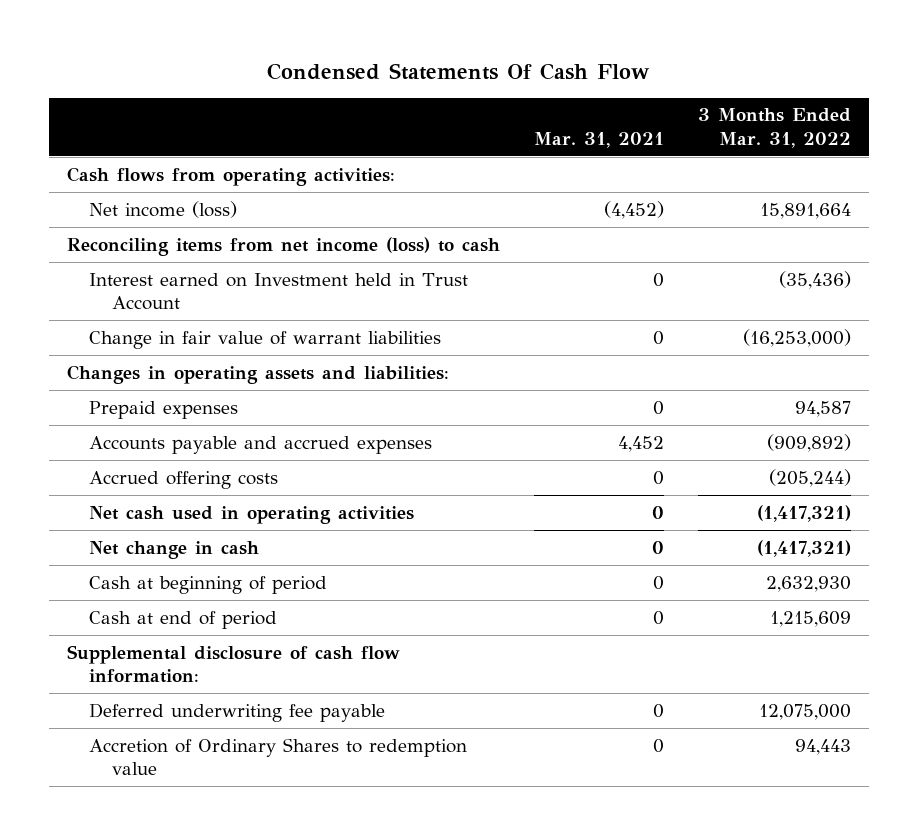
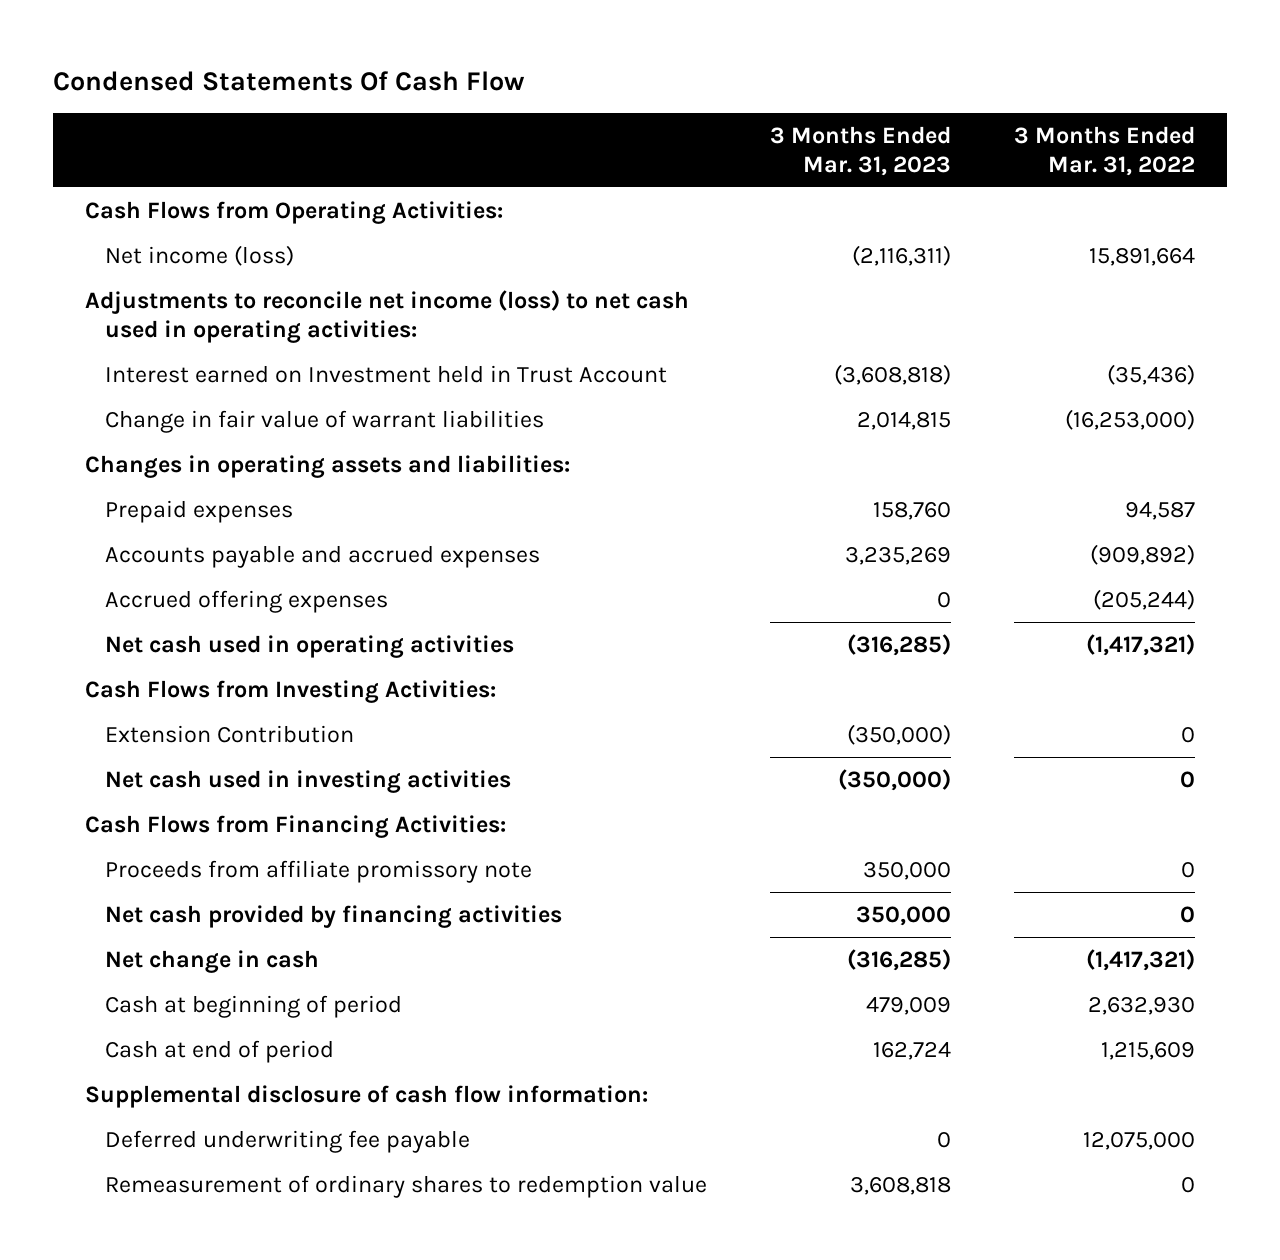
[533,132,664,149] Mar. 31, 2021 -> none
none -> [770,125,952,177] 3 Months Ended Mar. 31, 2023
[66,166,395,186] Cash flows from operating activities: -> [84,200,503,224] Cash Flows from Operating Activities:
[66,236,500,256] Reconciling items from net income (loss) to cash -> [84,289,689,344] Adjustments to reconcile net income (loss) to net cash used in operating activities:
[89,470,279,489] Accrued offering costs -> [104,589,388,613] Accrued offering expenses
none -> [84,679,496,703] Cash Flows from Investing Activities:
none -> [104,724,354,743] Extension Contribution
none -> [104,769,511,793] Net cash used in investing activities
none -> [84,814,506,838] Cash Flows from Financing Activities:
none -> [104,859,532,883] Proceeds from affiliate promissory note
none -> [104,904,562,928] Net cash provided by financing activities
[89,737,468,776] Accretion of Ordinary Shares to redemption value -> [104,1174,707,1198] Remeasurement of ordinary shares to redemption value
[795,738,852,755] 94,443 -> [1181,1176,1196,1193] 0

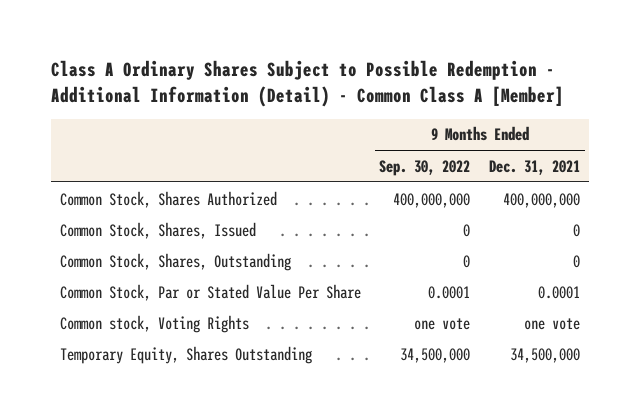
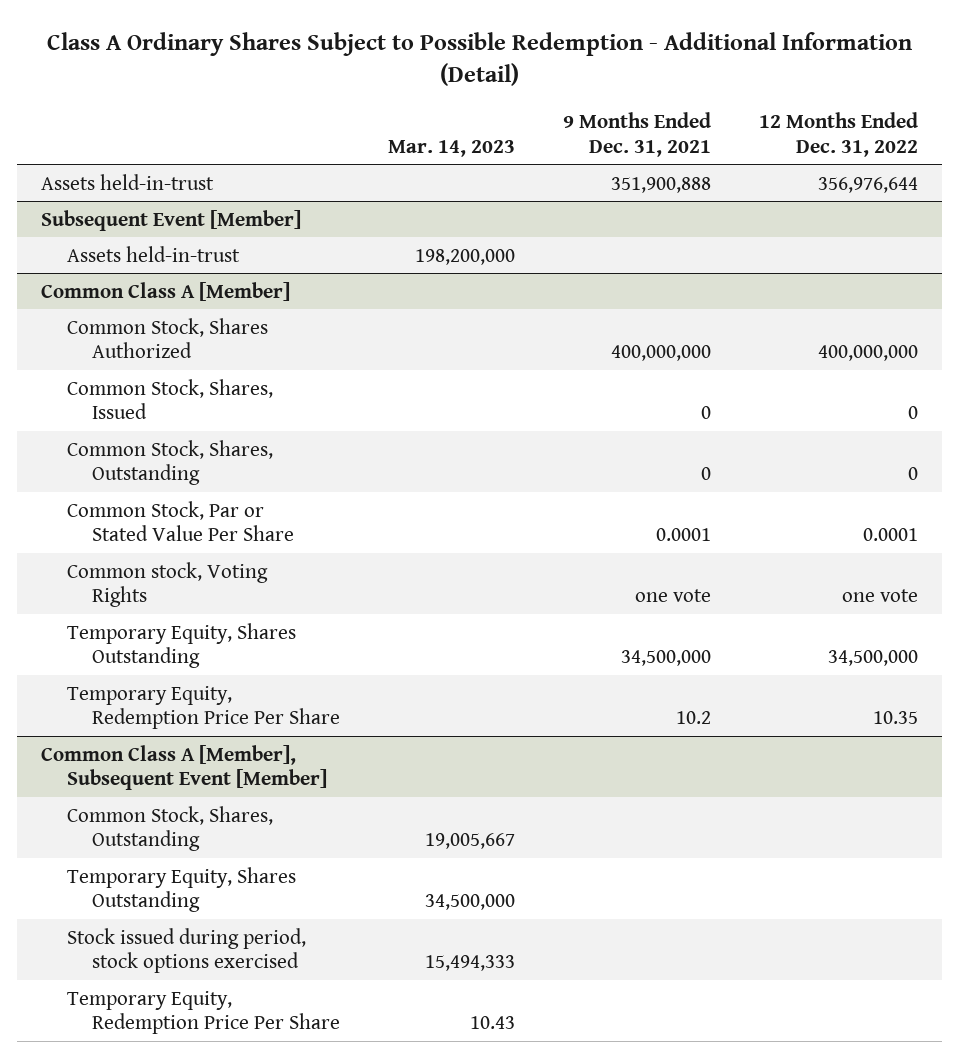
[50,60,564,108] Class A Ordinary Shares Subject to Possible Redemption - Additional Information (Detail) - Common Class A [Member] -> [46,31,912,87] Class A Ordinary Shares Subject to Possible Redemption - Additional Information (Detail)
[379,159,471,176] Sep. 30, 2022 -> none
none -> [388,139,516,157] Mar. 14, 2023
none -> [759,111,919,157] 12 Months Ended Dec. 31, 2022
none -> [41,173,215,190] Assets held-in-trust
none -> [41,209,302,231] Subsequent Event [Member]
none -> [66,245,240,262] Assets held-in-trust
none -> [41,281,291,301] Common Class A [Member]
none -> [66,685,340,730] Temporary Equity, Redemption Price Per Share
none -> [41,744,327,791] Common Class A [Member], Subsequent Event [Member]
none -> [66,805,273,852] Common Stock, Shares, Outstanding
none -> [66,866,296,913] Temporary Equity, Shares Outstanding
none -> [66,927,306,974] Stock issued during period, stock options exercised
none -> [66,990,340,1035] Temporary Equity, Redemption Price Per Share

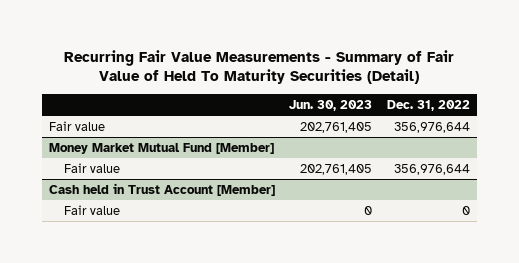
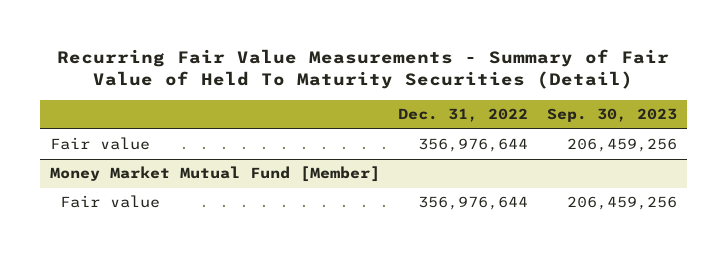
[289,100,373,112] Jun. 30, 2023 -> none
none -> [547,108,678,123] Sep. 30, 2023
[48,182,275,196] Cash held in Trust Account [Member] -> none
[63,204,120,215] Fair value -> none

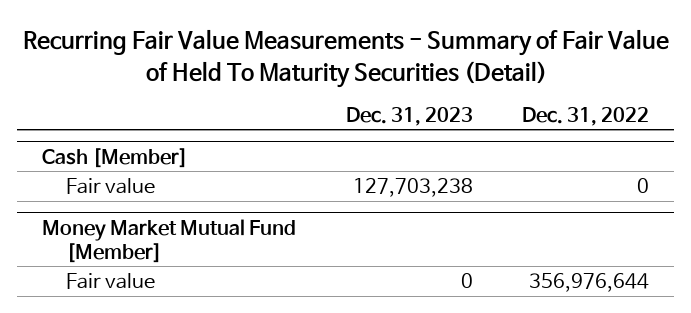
[547,108,678,123] Sep. 30, 2023 -> none
none -> [345,106,473,126] Dec. 31, 2023
none -> [42,147,189,168] Cash [Member]
[418,138,529,153] 356,976,644 -> [636,177,649,193] 0

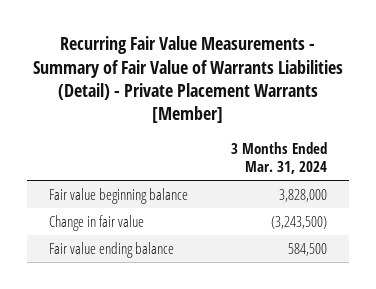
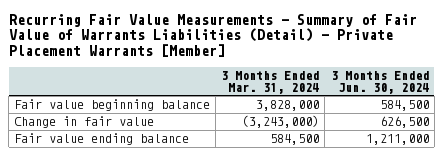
none -> [330,70,429,94] 3 Months Ended Jun. 30, 2024
[271,215,328,229] (3,243,500) -> [242,114,320,128] (3,243,000)

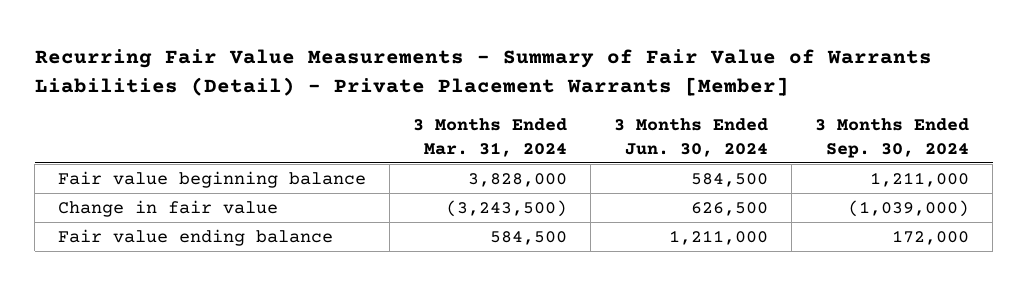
none -> [815,118,970,158] 3 Months Ended Sep. 30, 2024
[242,114,320,128] (3,243,000) -> [446,199,568,217] (3,243,500)

